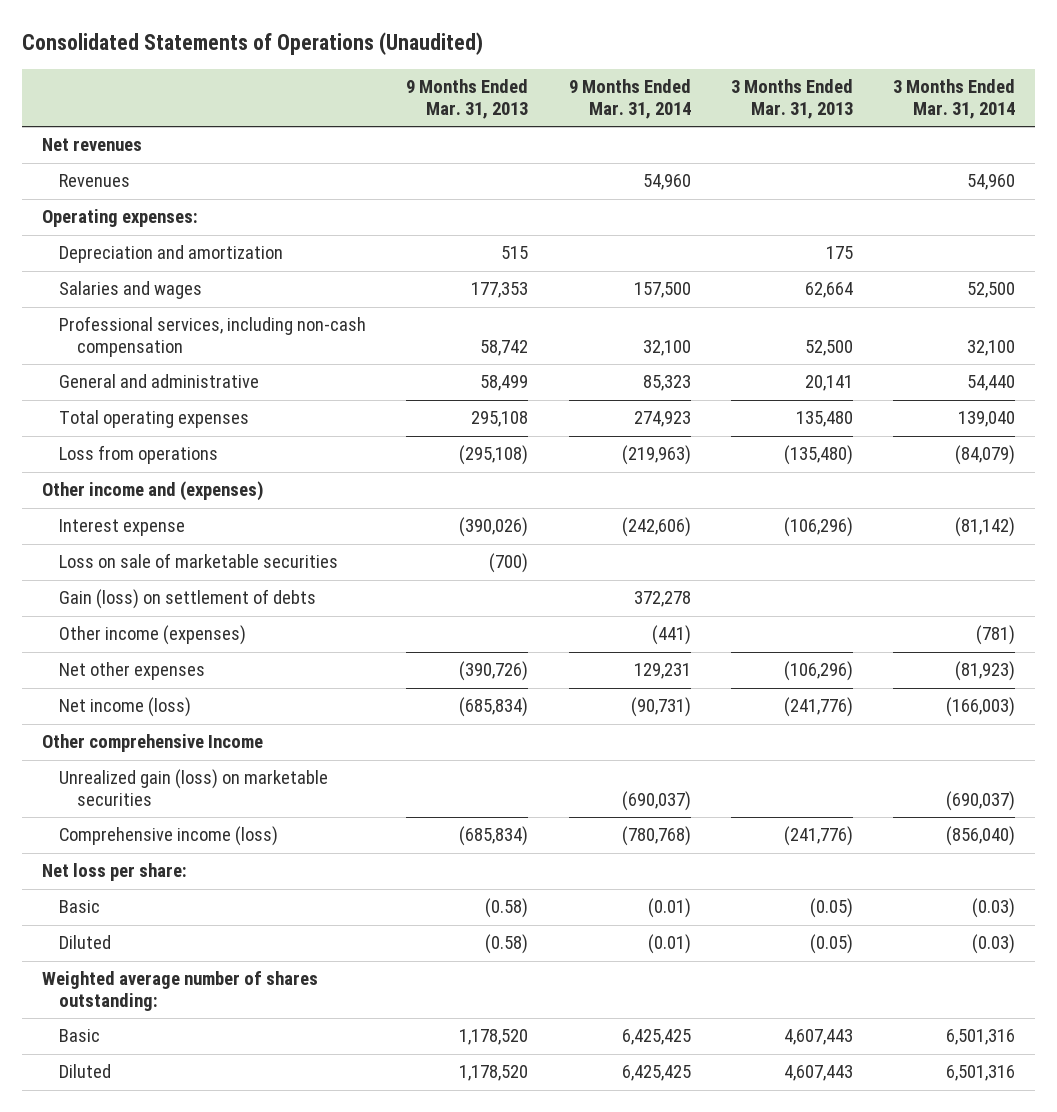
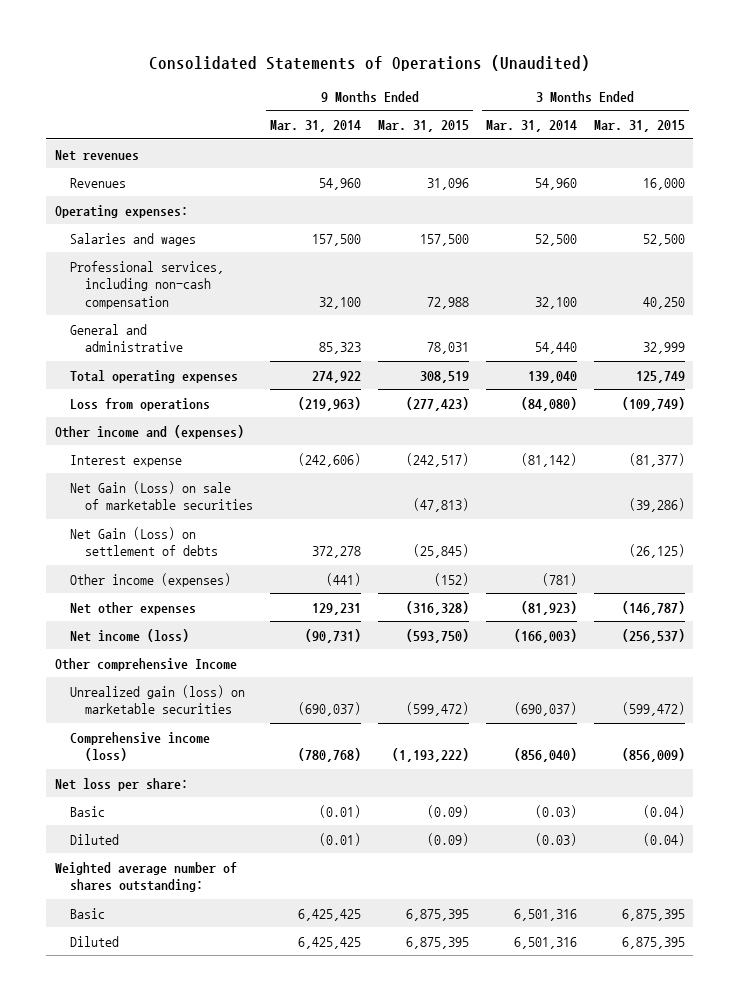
[406,79,529,119] 9 Months Ended Mar. 31, 2013 -> none
[730,79,853,119] 3 Months Ended Mar. 31, 2013 -> none
none -> [378,120,470,133] Mar. 31, 2015
none -> [593,120,685,133] Mar. 31, 2015
[59,245,284,264] Depreciation and amortization -> none
[633,411,691,428] 274,923 -> [312,370,362,383] 274,922
[954,445,1015,466] (84,079) -> [521,396,578,411] (84,080)
[59,553,339,569] Loss on sale of marketable securities -> [69,480,254,511] Net Gain (Loss) on sale of marketable securities
[59,589,317,610] Gain (loss) on settlement of debts -> [69,526,219,557] Net Gain (Loss) on settlement of debts

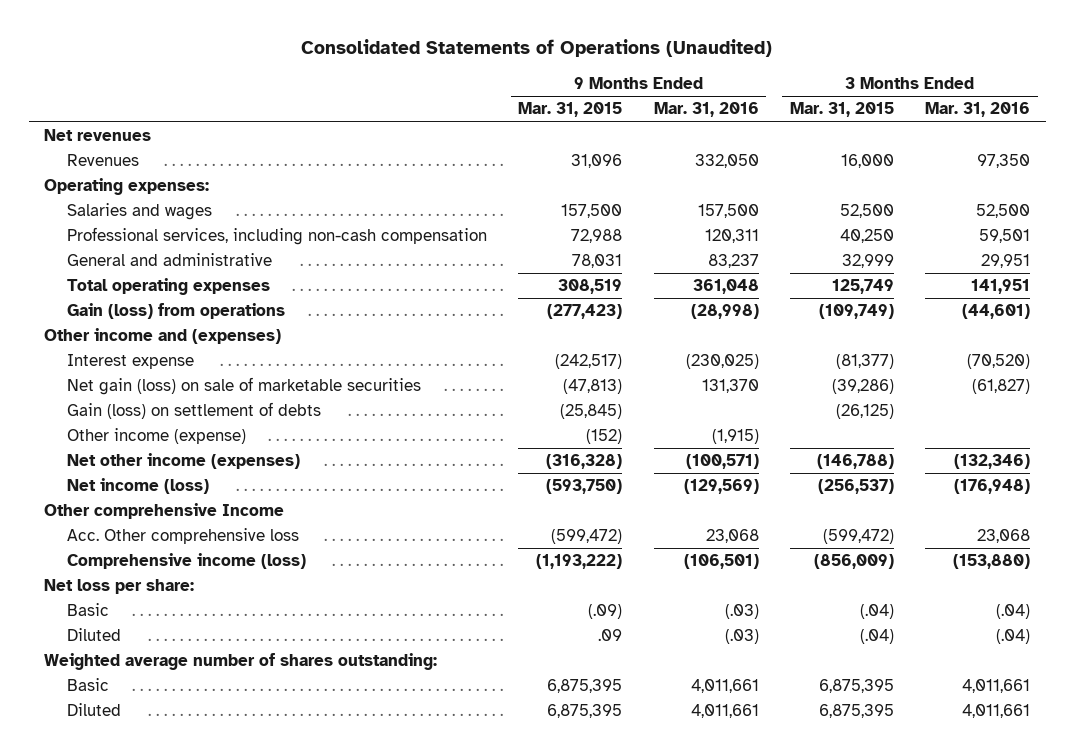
[270,120,362,133] Mar. 31, 2014 -> none
[486,120,578,133] Mar. 31, 2014 -> none
none -> [653,102,759,118] Mar. 31, 2016
none -> [925,102,1031,118] Mar. 31, 2016
[69,397,210,411] Loss from operations -> [67,303,286,320] Gain (loss) from operations
[69,480,254,511] Net Gain (Loss) on sale of marketable securities -> [67,377,422,396] Net gain (loss) on sale of marketable securities
[69,526,219,557] Net Gain (Loss) on settlement of debts -> [67,402,322,420] Gain (loss) on settlement of debts
[69,572,231,587] Other income (expenses) -> [67,428,247,445] Other income (expense)
[69,601,196,615] Net other expenses -> [67,453,301,470] Net other income (expenses)
[621,600,685,615] (146,787) -> [816,454,894,470] (146,788)
[69,684,245,715] Unrealized gain (loss) on marketable securities -> [67,528,300,545] Acc. Other comprehensive loss
[427,804,470,818] (0.09) -> [588,604,623,620] (.09)
[642,804,685,818] (0.04) -> [859,604,894,620] (.04)
[427,832,470,846] (0.09) -> [598,629,623,642] .09
[642,832,685,846] (0.04) -> [859,629,894,645] (.04)

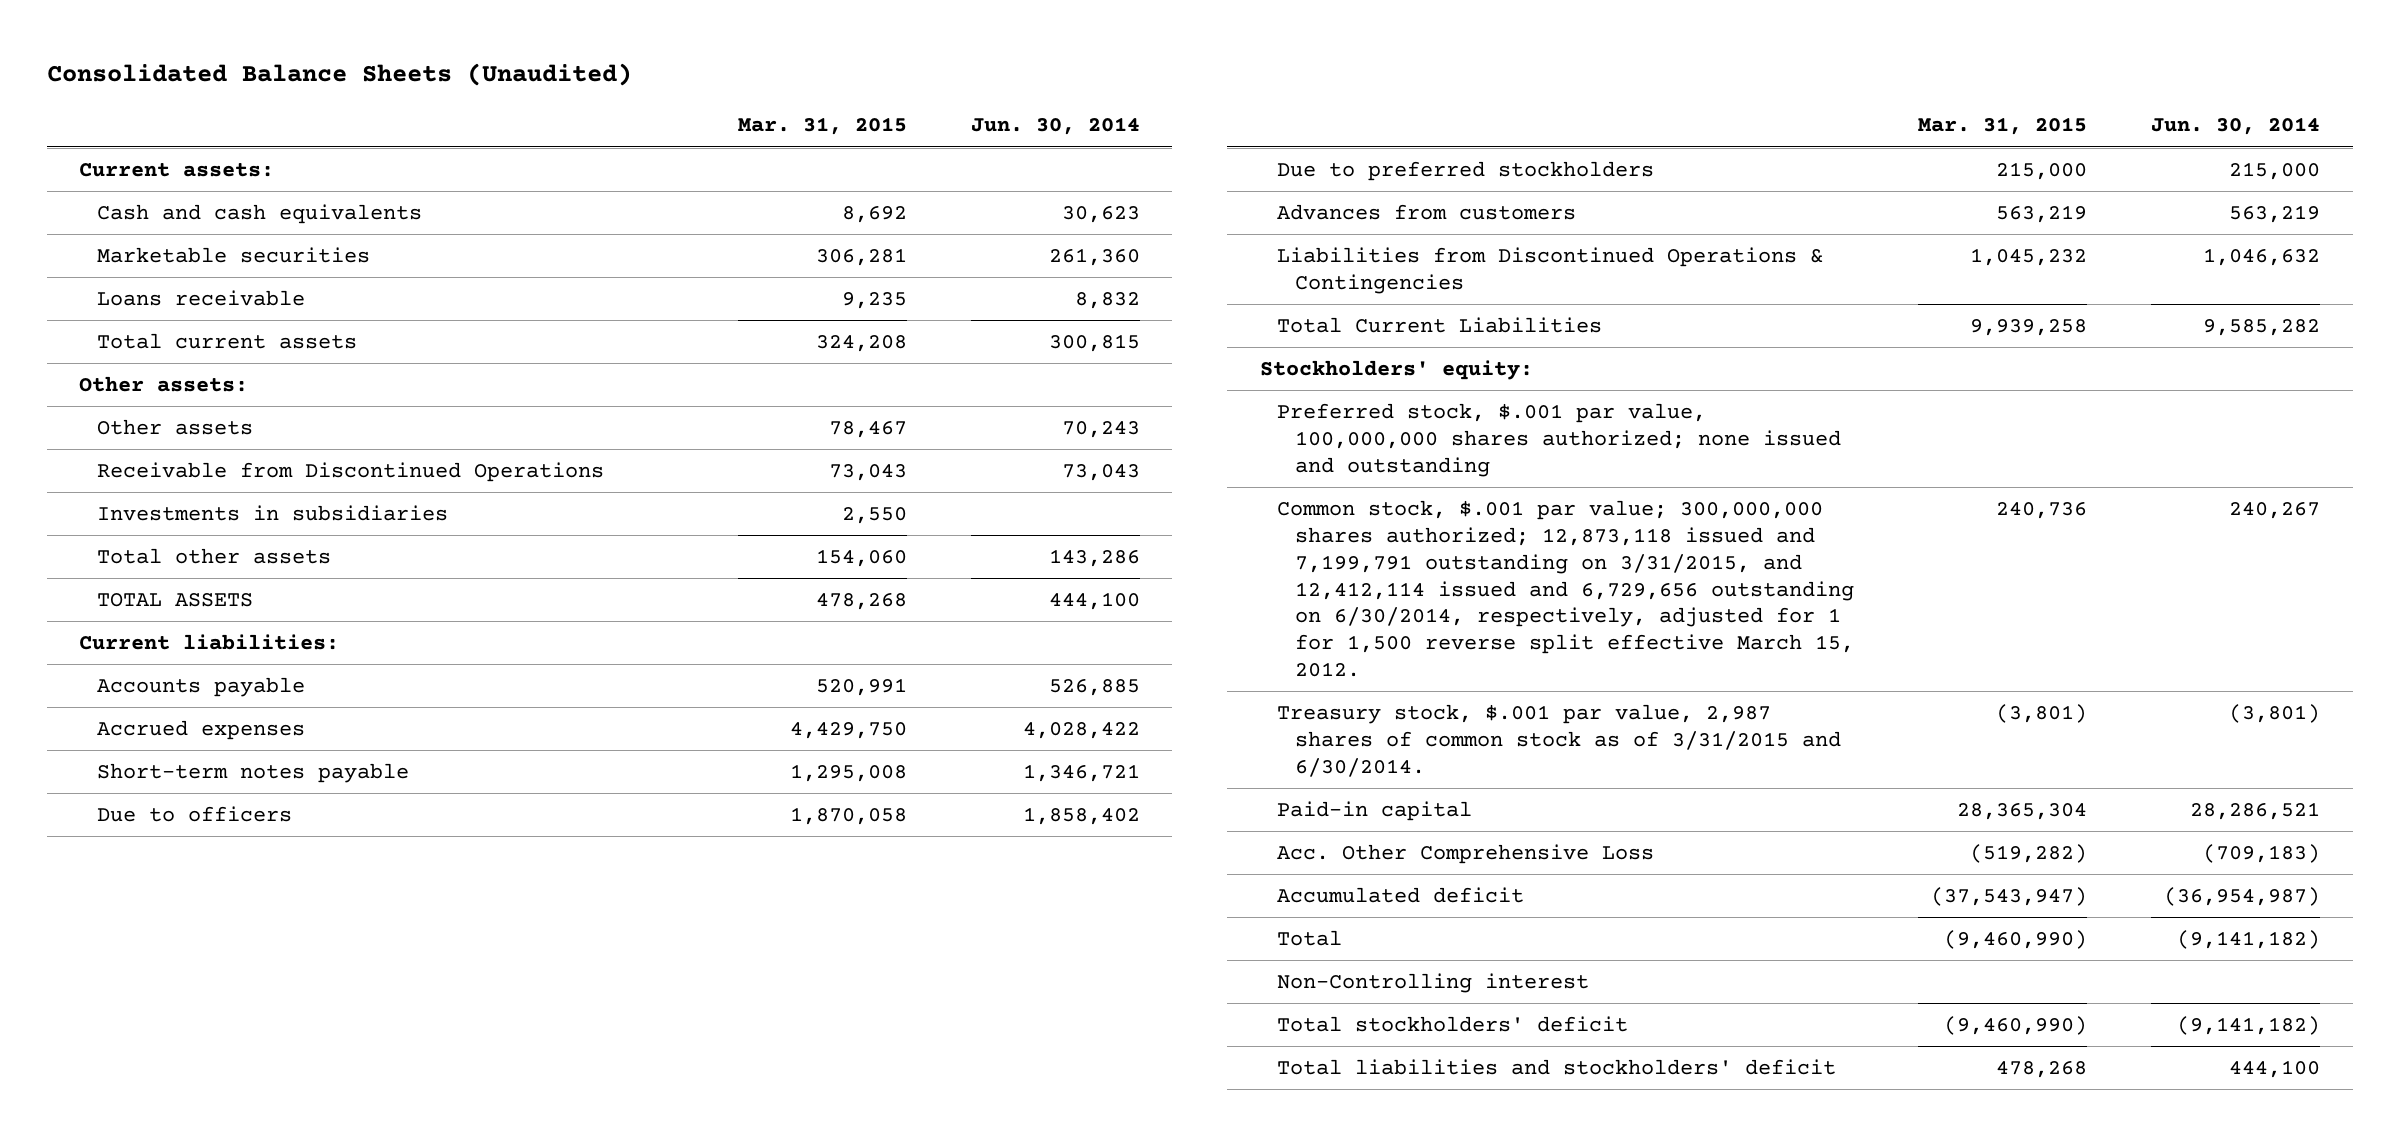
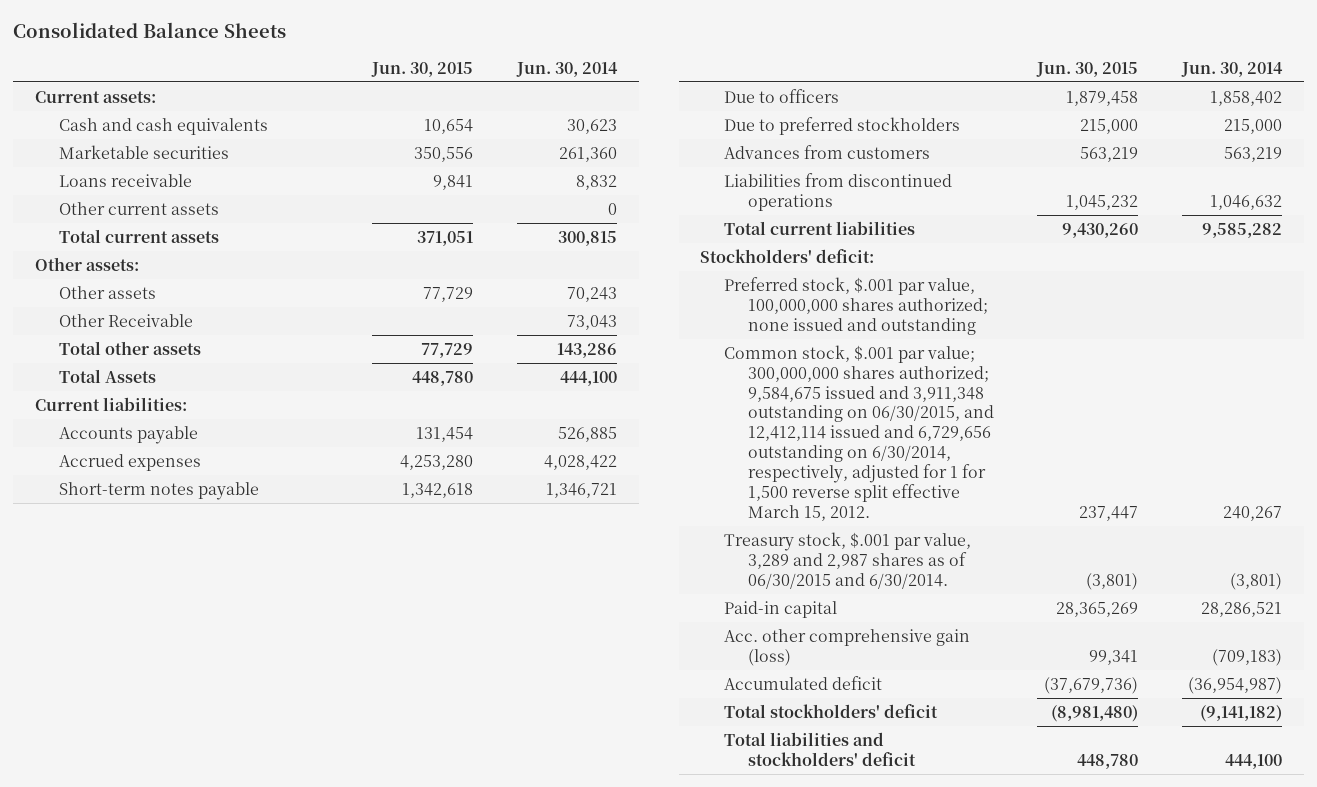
[46,63,632,87] Consolidated Balance Sheets (Unaudited) -> [13,21,287,38] Consolidated Balance Sheets
[737,117,907,136] Mar. 31, 2015 -> none
none -> [370,61,473,77] Jun. 30, 2015
none -> [58,201,219,215] Other current assets
[96,505,448,522] Investments in subsidiaries -> none
[96,462,604,483] Receivable from Discontinued Operations -> [58,313,193,327] Other Receivable
[96,593,253,608] TOTAL ASSETS -> [58,368,156,383] Total Assets
[1277,247,1824,294] Liabilities from Discontinued Operations & Contingencies -> [724,172,953,211] Liabilities from discontinued operations
[1277,317,1603,334] Total Current Liabilities -> [724,220,916,235] Total current liabilities
[1259,360,1533,381] Stockholders' equity: -> [700,248,875,263] Stockholders' deficit:
[1277,500,1854,677] Common stock, $.001 par value; 300,000,000 shares authorized; 12,873,118 issued and 7,199,791 outstanding on 3/31/2015, and 12,412,114 issued and 6,729,656 outstanding on 6/30/2014, respectively, adjusted for 1 for 1,500 reverse split effective March 15, 2012. -> [724,344,994,521] Common stock, $.001 par value; 300,000,000 shares authorized; 9,584,675 issued and 3,911,348 outstanding on 06/30/2015, and 12,412,114 issued and 6,729,656 outstanding on 6/30/2014, respectively, adjusted for 1 for 1,500 reverse split effective March 15, 2012.
[1277,704,1841,777] Treasury stock, $.001 par value, 2,987 shares of common stock as of 3/31/2015 and 6/30/2014. -> [724,531,972,589] Treasury stock, $.001 par value, 3,289 and 2,987 shares as of 06/30/2015 and 6/30/2014.
[1277,844,1655,865] Acc. Other Comprehensive Loss -> [724,628,971,666] Acc. other comprehensive gain (loss)
[1277,930,1343,947] Total -> none
[1277,973,1590,994] Non-Controlling interest -> none

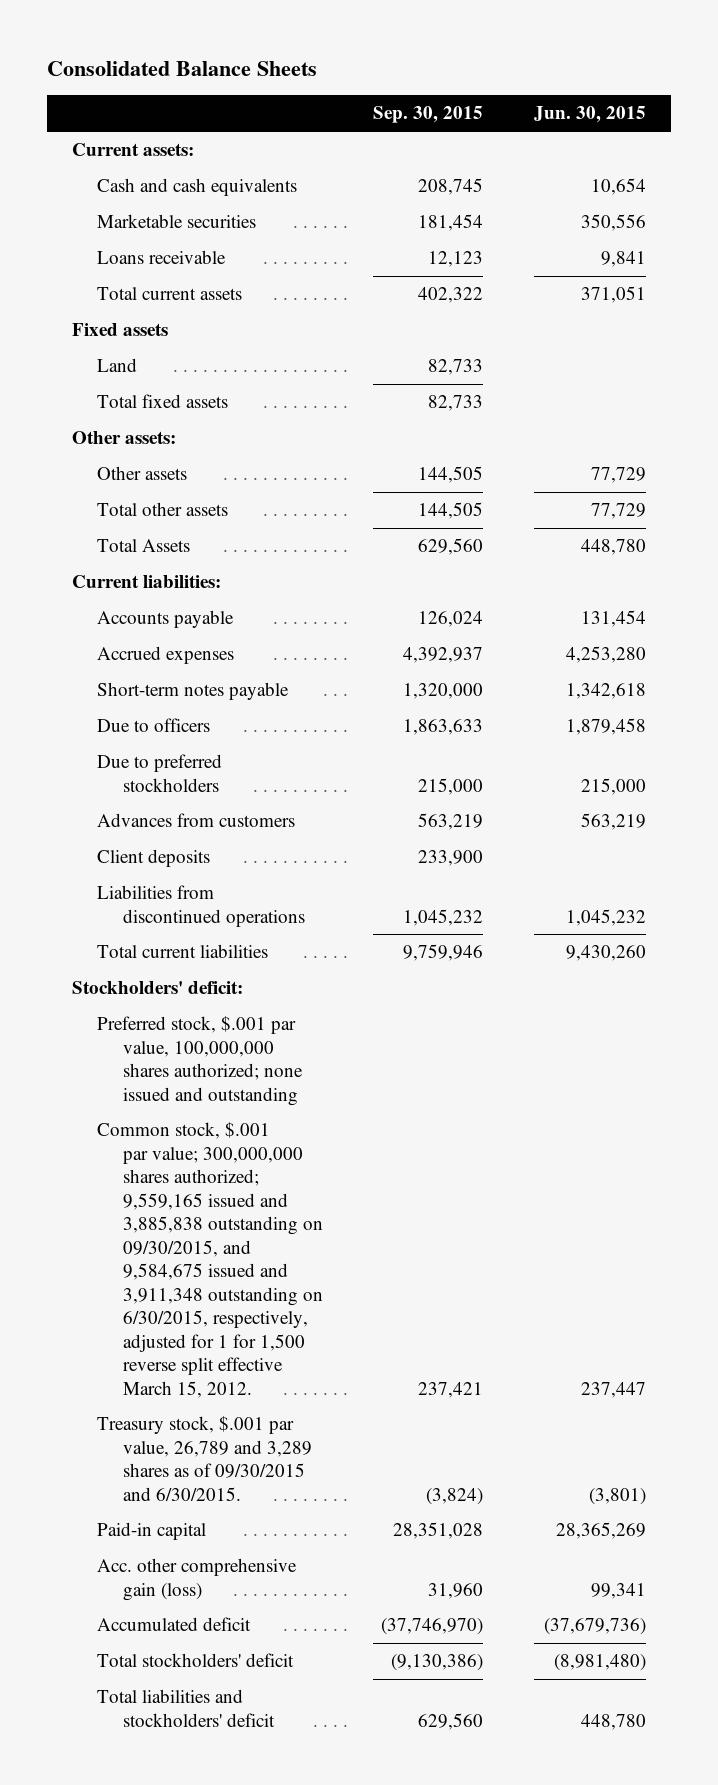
[515,61,618,77] Jun. 30, 2014 -> none
none -> [373,106,484,124] Sep. 30, 2015
[58,201,219,215] Other current assets -> none
none -> [72,323,169,337] Fixed assets
none -> [97,358,138,373] Land
none -> [97,394,229,409] Total fixed assets
[58,313,193,327] Other Receivable -> none
none -> [97,849,211,868] Client deposits
[724,344,994,521] Common stock, $.001 par value; 300,000,000 shares authorized; 9,584,675 issued and 3,911,348 outstanding on 06/30/2015, and 12,412,114 issued and 6,729,656 outstanding on 6/30/2014, respectively, adjusted for 1 for 1,500 reverse split effective March 15, 2012. -> [97,1122,323,1398] Common stock, $.001 par value; 300,000,000 shares authorized; 9,559,165 issued and 3,885,838 outstanding on 09/30/2015, and 9,584,675 issued and 3,911,348 outstanding on 6/30/2015, respectively, adjusted for 1 for 1,500 reverse split effective March 15, 2012.
[724,531,972,589] Treasury stock, $.001 par value, 3,289 and 2,987 shares as of 06/30/2015 and 6/30/2014. -> [97,1416,312,1501] Treasury stock, $.001 par value, 26,789 and 3,289 shares as of 09/30/2015 and 6/30/2015.

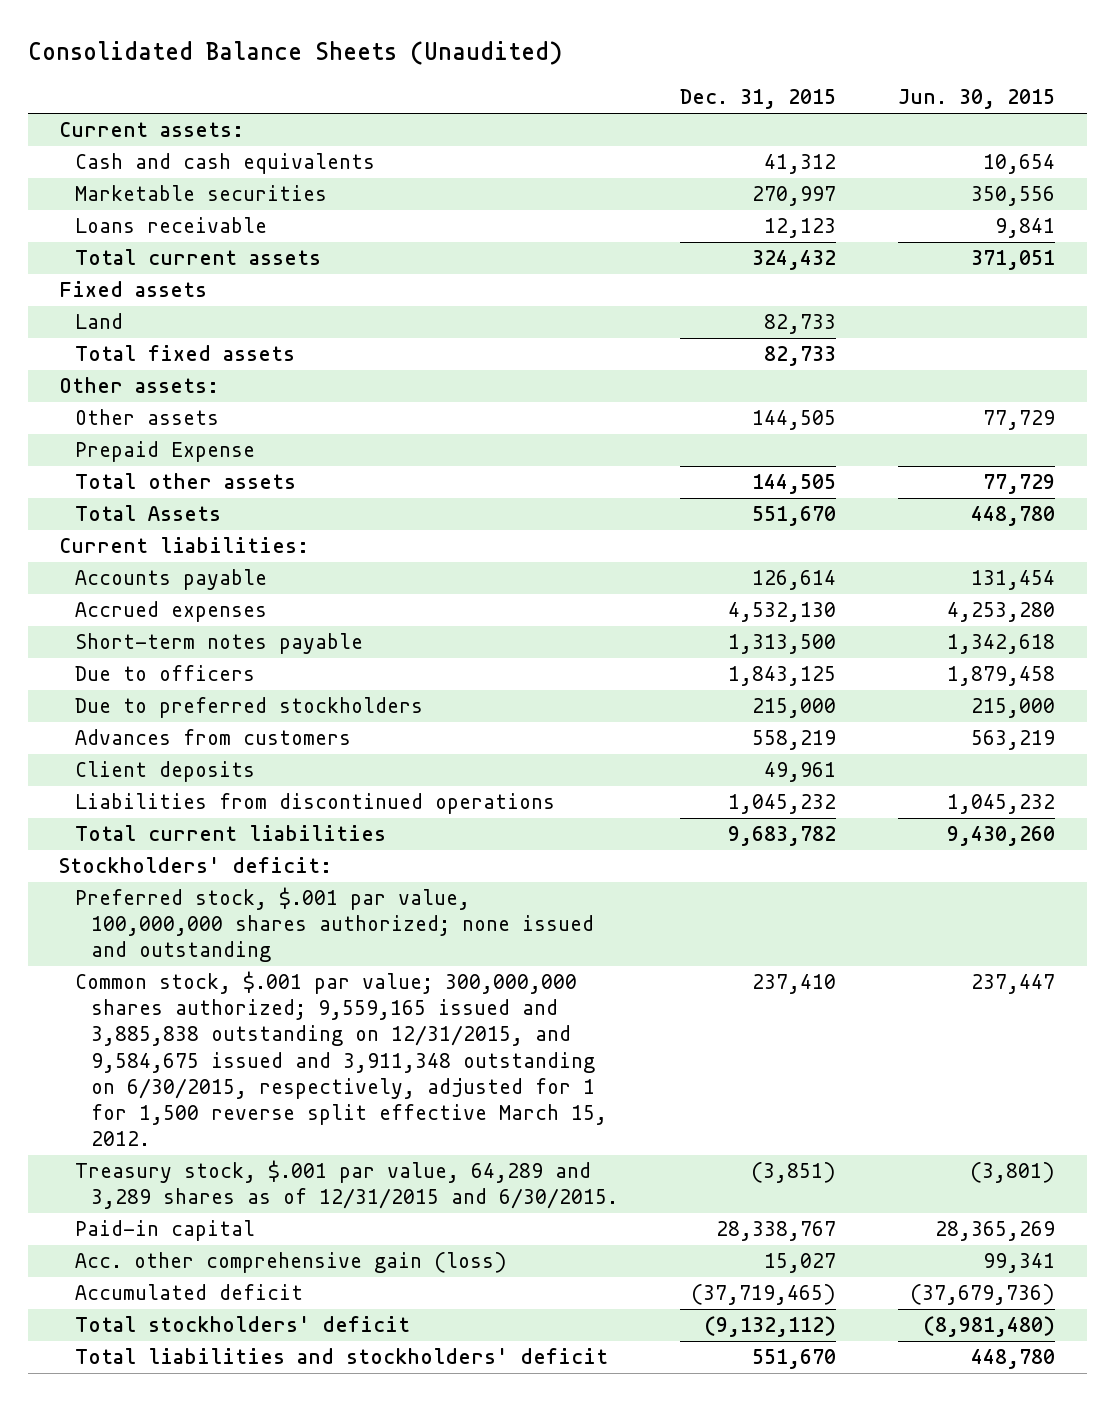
[46,61,317,77] Consolidated Balance Sheets -> [27,41,562,66] Consolidated Balance Sheets (Unaudited)
[373,106,484,124] Sep. 30, 2015 -> none
none -> [680,89,837,110] Dec. 31, 2015
none -> [74,441,255,463] Prepaid Expense
[97,1122,323,1398] Common stock, $.001 par value; 300,000,000 shares authorized; 9,559,165 issued and 3,885,838 outstanding on 09/30/2015, and 9,584,675 issued and 3,911,348 outstanding on 6/30/2015, respectively, adjusted for 1 for 1,500 reverse split effective March 15, 2012. -> [74,971,607,1147] Common stock, $.001 par value; 300,000,000 shares authorized; 9,559,165 issued and 3,885,838 outstanding on 12/31/2015, and 9,584,675 issued and 3,911,348 outstanding on 6/30/2015, respectively, adjusted for 1 for 1,500 reverse split effective March 15, 2012.
[97,1416,312,1501] Treasury stock, $.001 par value, 26,789 and 3,289 shares as of 09/30/2015 and 6/30/2015. -> [74,1160,618,1210] Treasury stock, $.001 par value, 64,289 and 3,289 shares as of 12/31/2015 and 6/30/2015.

